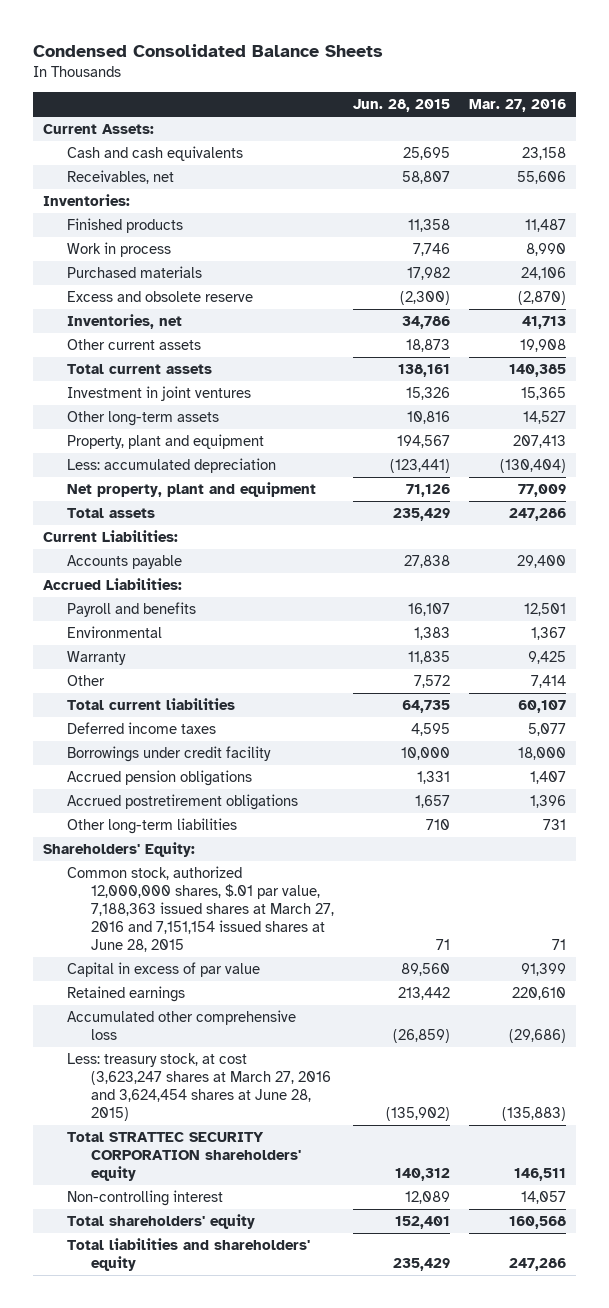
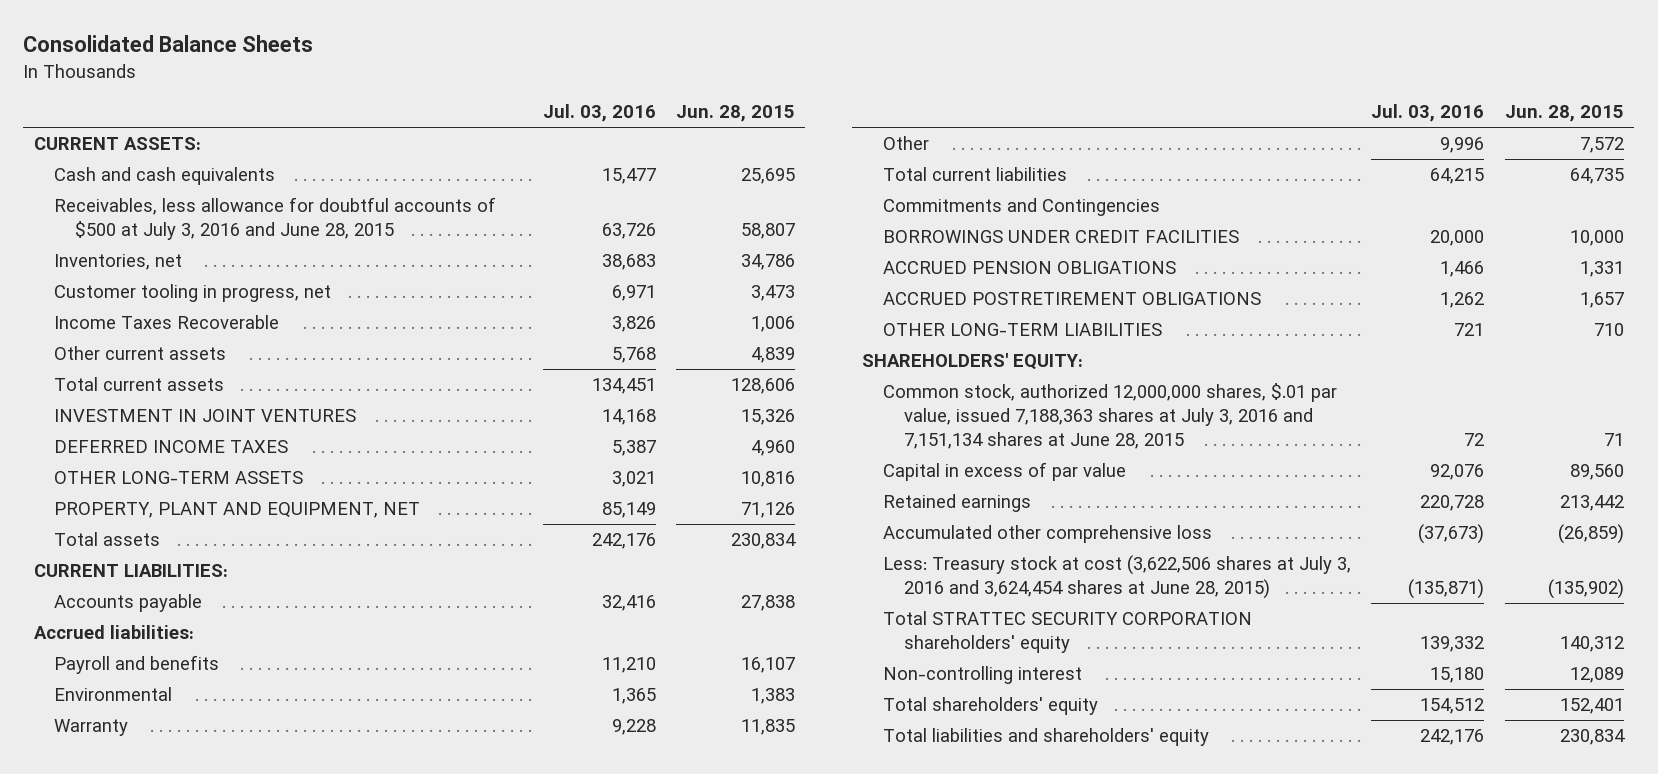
[33,43,384,57] Condensed Consolidated Balance Sheets -> [23,35,314,53] Consolidated Balance Sheets
[469,99,567,113] Mar. 27, 2016 -> none
none -> [542,104,656,123] Jul. 03, 2016
[42,123,154,134] Current Assets: -> [33,137,201,151] CURRENT ASSETS:
[42,193,130,206] Inventories: -> none
[66,217,183,233] Finished products -> none
[66,241,171,257] Work in process -> none
[66,265,202,278] Purchased materials -> none
[66,290,253,302] Excess and obsolete reserve -> none
[66,169,174,184] Receivables, net -> [54,197,497,241] Receivables, less allowance for doubtful accounts of $500 at July 3, 2016 and June 28, 2015
[66,433,264,449] Property, plant and equipment -> none
[66,457,276,473] Less: accumulated depreciation -> none
none -> [54,284,332,303] Customer tooling in progress, net
none -> [54,315,280,330] Income Taxes Recoverable
[406,338,451,352] 18,873 -> [751,347,796,364] 4,839
[398,363,451,377] 138,161 -> [731,378,796,395] 128,606
[66,385,251,401] Investment in joint ventures -> [54,409,357,423] INVESTMENT IN JOINT VENTURES
none -> [54,440,289,454] DEFERRED INCOME TAXES
[66,410,219,426] Other long-term assets -> [54,471,304,485] OTHER LONG-TERM ASSETS
[66,481,316,497] Net property, plant and equipment -> [54,502,421,519] PROPERTY, PLANT AND EQUIPMENT, NET
[393,507,451,521] 235,429 -> [731,533,797,550] 230,834
[42,529,178,542] Current Liabilities: -> [33,564,228,578] CURRENT LIABILITIES:
[42,577,182,590] Accrued Liabilities: -> [33,625,194,640] Accrued liabilities:
[66,721,216,734] Deferred income taxes -> none
none -> [882,198,1160,217] Commitments and Contingencies
[66,745,271,762] Borrowings under credit facility -> [882,230,1239,244] BORROWINGS UNDER CREDIT FACILITIES
[66,769,252,786] Accrued pension obligations -> [882,261,1176,275] ACCRUED PENSION OBLIGATIONS
[66,793,298,810] Accrued postretirement obligations -> [882,292,1261,306] ACCRUED POSTRETIREMENT OBLIGATIONS
[66,817,237,834] Other long-term liabilities -> [882,323,1162,337] OTHER LONG-TERM LIABILITIES
[42,841,195,857] Shareholders' Equity: -> [862,353,1084,371] SHAREHOLDERS' EQUITY:
[66,865,335,953] Common stock, authorized 12,000,000 shares, $.01 par value, 7,188,363 issued shares at March 27, 2016 and 7,151,154 issued shares at June 28, 2015 -> [882,383,1337,450] Common stock, authorized 12,000,000 shares, $.01 par value, issued 7,188,363 shares at July 3, 2016 and 7,151,134 shares at June 28, 2015
[66,1052,332,1122] Less: treasury stock, at cost (3,623,247 shares at March 27, 2016 and 3,624,454 shares at June 28, 2015) -> [882,555,1351,600] Less: Treasury stock at cost (3,622,506 shares at July 3, 2016 and 3,624,454 shares at June 28, 2015)
[393,1258,451,1272] 235,429 -> [1559,729,1625,746] 230,834

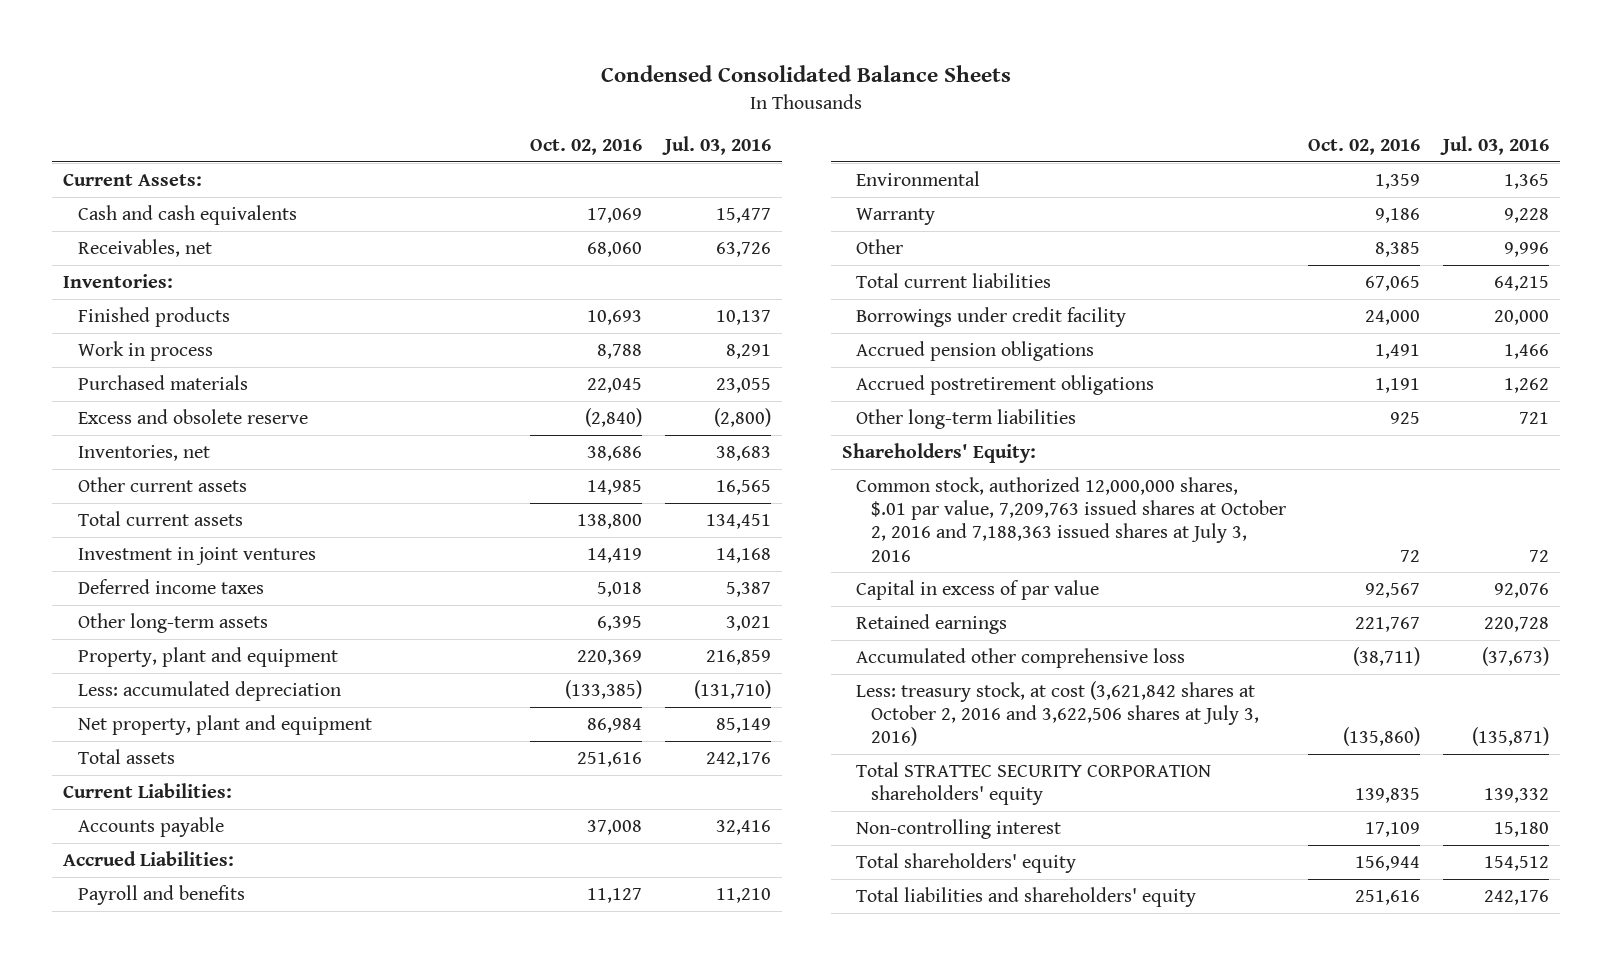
[23,35,314,53] Consolidated Balance Sheets -> [601,65,1012,83] Condensed Consolidated Balance Sheets
[676,105,796,123] Jun. 28, 2015 -> none
none -> [529,139,642,156] Oct. 02, 2016
[33,137,201,151] CURRENT ASSETS: -> [63,172,203,186] Current Assets:
[54,197,497,241] Receivables, less allowance for doubtful accounts of $500 at July 3, 2016 and June 28, 2015 -> [77,238,212,257] Receivables, net
none -> [63,273,174,288] Inventories:
none -> [77,306,230,327] Finished products
none -> [77,340,213,361] Work in process
none -> [77,374,248,390] Purchased materials
none -> [77,408,308,424] Excess and obsolete reserve
[54,284,332,303] Customer tooling in progress, net -> none
[54,315,280,330] Income Taxes Recoverable -> none
[611,347,656,364] 5,768 -> [715,479,771,495] 16,565
[54,409,357,423] INVESTMENT IN JOINT VENTURES -> [77,546,316,565] Investment in joint ventures
[54,440,289,454] DEFERRED INCOME TAXES -> [77,578,264,594] Deferred income taxes
[54,471,304,485] OTHER LONG-TERM ASSETS -> [77,612,268,633] Other long-term assets
none -> [77,646,338,667] Property, plant and equipment
none -> [77,680,341,701] Less: accumulated depreciation
[54,502,421,519] PROPERTY, PLANT AND EQUIPMENT, NET -> [77,714,372,735] Net property, plant and equipment
[33,564,228,578] CURRENT LIABILITIES: -> [63,782,233,798] Current Liabilities:
[33,625,194,640] Accrued liabilities: -> [63,850,235,866] Accrued Liabilities:
[882,198,1160,217] Commitments and Contingencies -> none
[882,230,1239,244] BORROWINGS UNDER CREDIT FACILITIES -> [856,306,1127,327] Borrowings under credit facility
[882,261,1176,275] ACCRUED PENSION OBLIGATIONS -> [856,340,1095,361] Accrued pension obligations
[882,292,1261,306] ACCRUED POSTRETIREMENT OBLIGATIONS -> [856,374,1155,395] Accrued postretirement obligations
[882,323,1162,337] OTHER LONG-TERM LIABILITIES -> [856,408,1077,429] Other long-term liabilities
[862,353,1084,371] SHAREHOLDERS' EQUITY: -> [841,442,1036,463] Shareholders' Equity:
[882,383,1337,450] Common stock, authorized 12,000,000 shares, $.01 par value, issued 7,188,363 shares at July 3, 2016 and 7,151,134 shares at June 28, 2015 -> [856,476,1286,562] Common stock, authorized 12,000,000 shares, $.01 par value, 7,209,763 issued shares at October 2, 2016 and 7,188,363 issued shares at July 3, 2016
[882,555,1351,600] Less: Treasury stock at cost (3,622,506 shares at July 3, 2016 and 3,624,454 shares at June 28, 2015) -> [856,680,1259,747] Less: treasury stock, at cost (3,621,842 shares at October 2, 2016 and 3,622,506 shares at July 3, 2016)

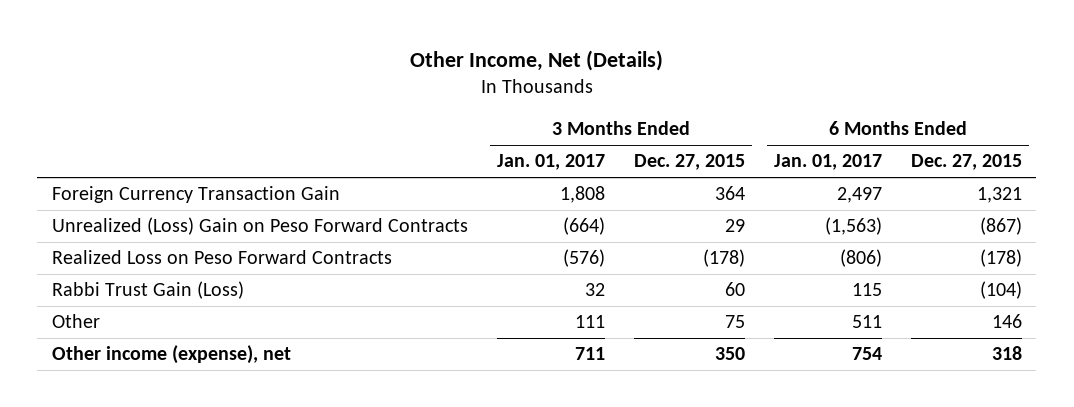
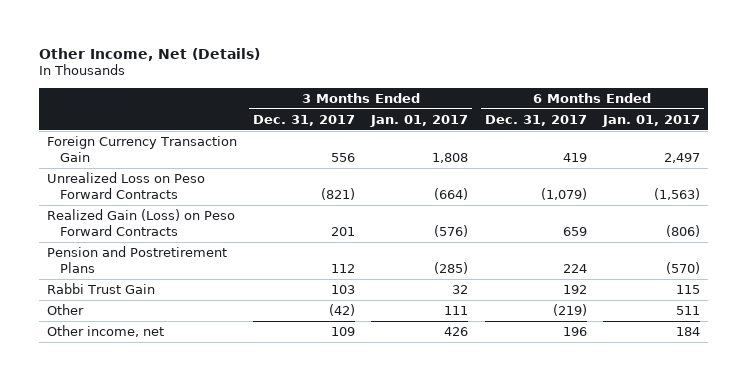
[633,154,745,171] Dec. 27, 2015 -> none
[910,154,1022,171] Dec. 27, 2015 -> none
none -> [253,114,356,126] Dec. 31, 2017
none -> [484,114,587,126] Dec. 31, 2017
[51,217,468,236] Unrealized (Loss) Gain on Peso Forward Contracts -> [47,172,206,199] Unrealized Loss on Peso Forward Contracts
[51,250,392,265] Realized Loss on Peso Forward Contracts -> [47,209,236,236] Realized Gain (Loss) on Peso Forward Contracts
none -> [47,246,228,273] Pension and Postretirement Plans
[51,281,244,300] Rabbi Trust Gain (Loss) -> [47,283,156,295] Rabbi Trust Gain
[51,345,291,365] Other income (expense), net -> [47,325,165,338] Other income, net
[574,347,605,361] 711 -> [444,327,469,337] 426
[851,347,882,361] 754 -> [675,327,700,337] 184

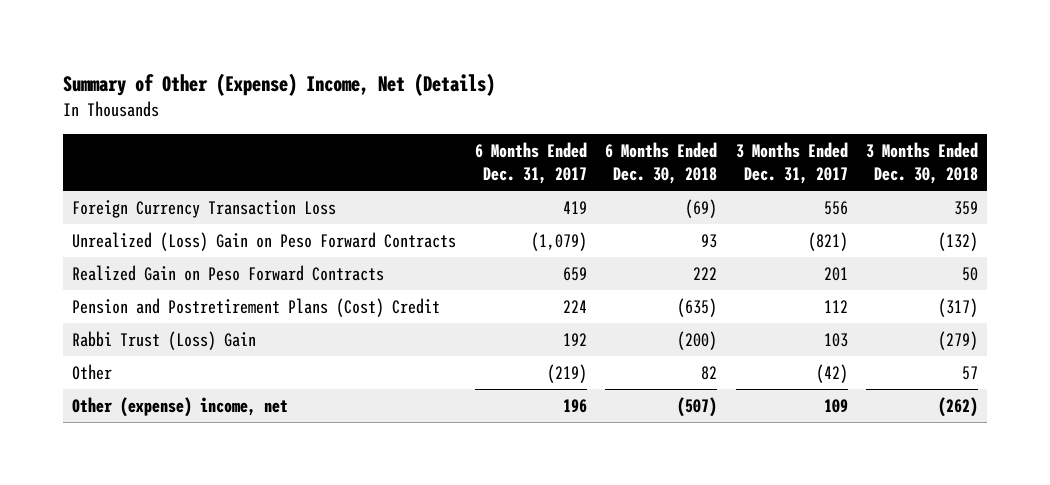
[39,47,261,61] Other Income, Net (Details) -> [62,73,495,97] Summary of Other (Expense) Income, Net (Details)
[370,114,469,127] Jan. 01, 2017 -> none
[601,114,700,127] Jan. 01, 2017 -> none
none -> [605,141,718,185] 6 Months Ended Dec. 30, 2018
none -> [866,141,979,185] 3 Months Ended Dec. 30, 2018
[47,136,238,162] Foreign Currency Transaction Gain -> [72,200,337,219] Foreign Currency Transaction Loss
[47,172,206,199] Unrealized Loss on Peso Forward Contracts -> [72,232,457,252] Unrealized (Loss) Gain on Peso Forward Contracts
[47,209,236,236] Realized Gain (Loss) on Peso Forward Contracts -> [72,265,385,282] Realized Gain on Peso Forward Contracts
[47,246,228,273] Pension and Postretirement Plans -> [72,298,441,318] Pension and Postretirement Plans (Cost) Credit
[47,283,156,295] Rabbi Trust Gain -> [72,331,257,351] Rabbi Trust (Loss) Gain
[47,325,165,338] Other income, net -> [72,397,289,418] Other (expense) income, net

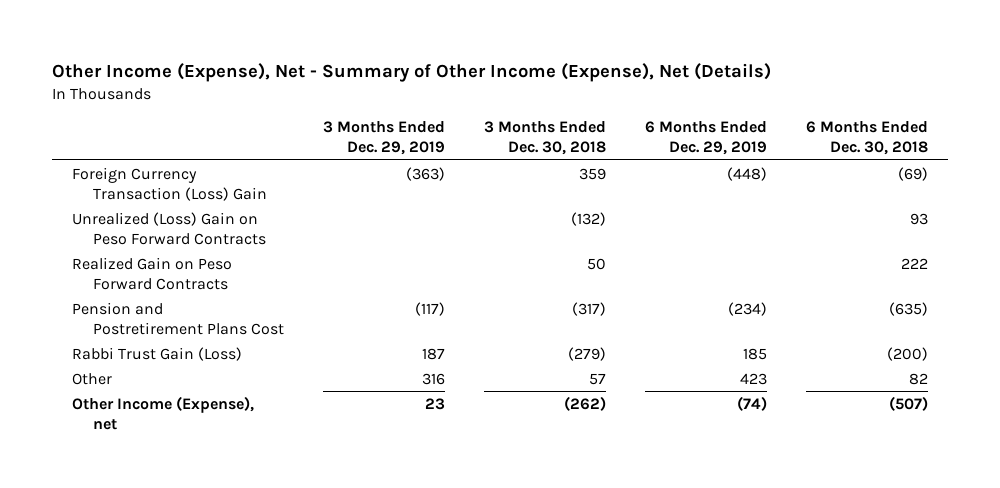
[62,73,495,97] Summary of Other (Expense) Income, Net (Details) -> [52,63,772,83] Other Income (Expense), Net - Summary of Other Income (Expense), Net (Details)
[474,141,587,185] 6 Months Ended Dec. 31, 2017 -> none
[735,141,848,185] 3 Months Ended Dec. 31, 2017 -> none
none -> [323,121,446,156] 3 Months Ended Dec. 29, 2019
none -> [645,121,768,156] 6 Months Ended Dec. 29, 2019
[72,200,337,219] Foreign Currency Transaction Loss -> [71,166,267,201] Foreign Currency Transaction (Loss) Gain
[72,298,441,318] Pension and Postretirement Plans (Cost) Credit -> [71,301,284,335] Pension and Postretirement Plans Cost
[72,331,257,351] Rabbi Trust (Loss) Gain -> [71,346,242,361] Rabbi Trust Gain (Loss)
[72,397,289,418] Other (expense) income, net -> [71,395,254,430] Other Income (Expense), net

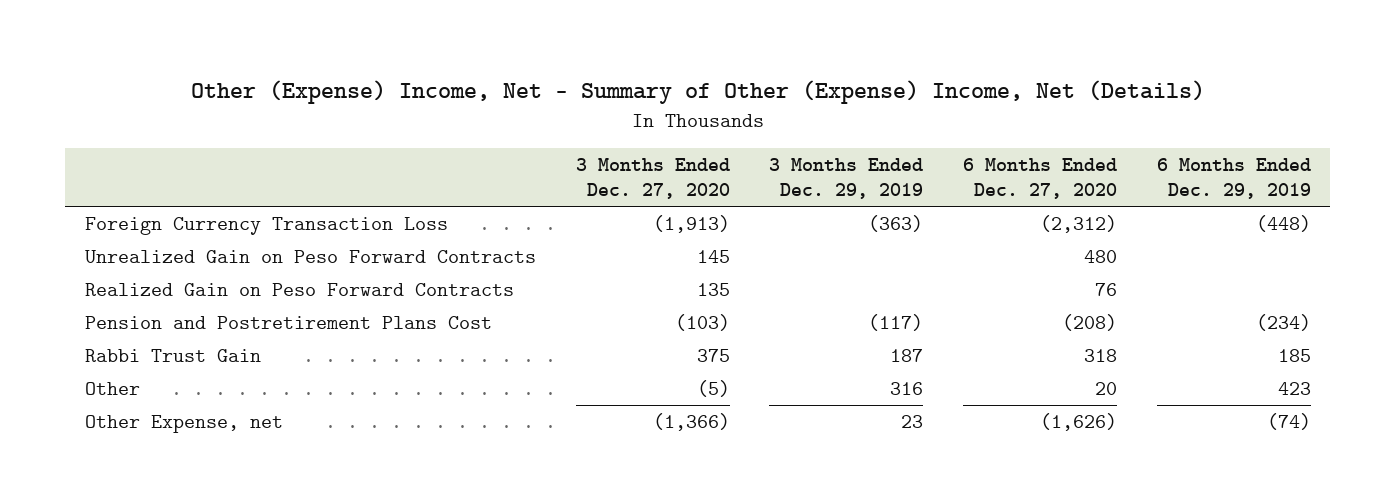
[52,63,772,83] Other Income (Expense), Net - Summary of Other Income (Expense), Net (Details) -> [190,80,1205,105] Other (Expense) Income, Net - Summary of Other (Expense) Income, Net (Details)
[484,121,607,156] 3 Months Ended Dec. 30, 2018 -> none
[806,121,929,156] 6 Months Ended Dec. 30, 2018 -> none
none -> [575,157,730,200] 3 Months Ended Dec. 27, 2020
none -> [962,157,1117,200] 6 Months Ended Dec. 27, 2020
[71,166,267,201] Foreign Currency Transaction (Loss) Gain -> [85,216,449,235] Foreign Currency Transaction Loss
[71,211,266,245] Unrealized (Loss) Gain on Peso Forward Contracts -> [85,249,537,263] Unrealized Gain on Peso Forward Contracts
[71,346,242,361] Rabbi Trust Gain (Loss) -> [85,348,262,362] Rabbi Trust Gain
[71,395,254,430] Other Income (Expense), net -> [85,414,284,433] Other Expense, net

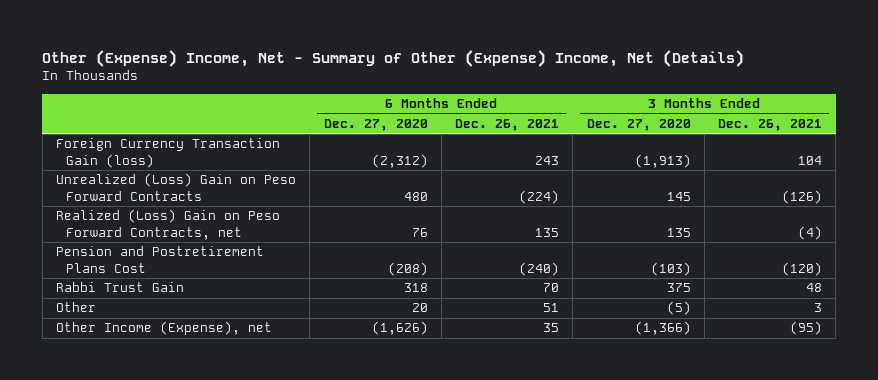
[769,157,924,200] 3 Months Ended Dec. 29, 2019 -> none
[1156,157,1311,200] 6 Months Ended Dec. 29, 2019 -> none
none -> [455,118,560,131] Dec. 26, 2021
none -> [718,118,823,131] Dec. 26, 2021
[85,216,449,235] Foreign Currency Transaction Loss -> [56,138,281,168] Foreign Currency Transaction Gain (loss)
[85,249,537,263] Unrealized Gain on Peso Forward Contracts -> [56,173,297,201] Unrealized (Loss) Gain on Peso Forward Contracts
[85,282,515,296] Realized Gain on Peso Forward Contracts -> [56,209,281,240] Realized (Loss) Gain on Peso Forward Contracts, net
[85,414,284,433] Other Expense, net -> [56,321,273,336] Other Income (Expense), net

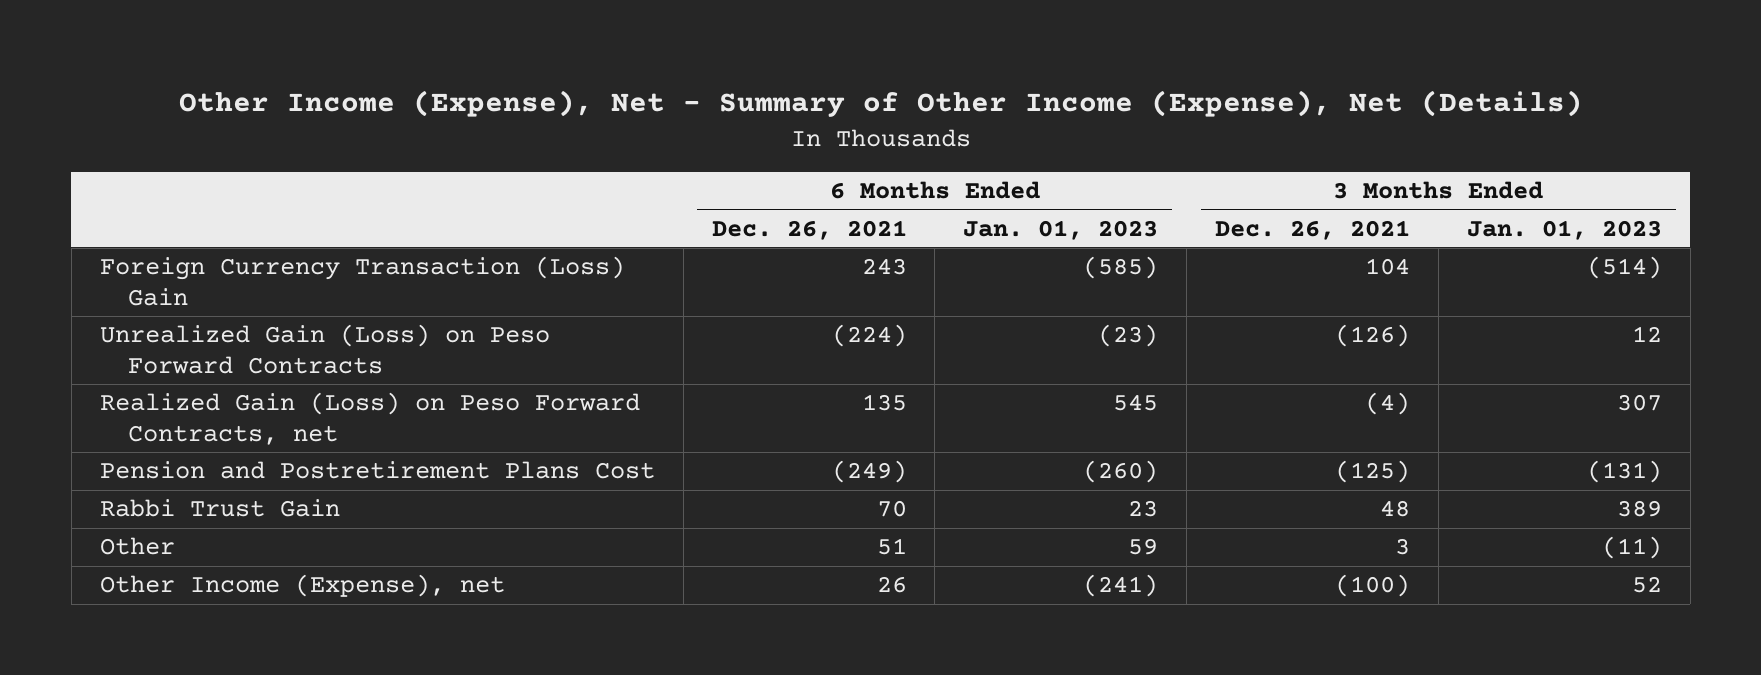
[42,49,745,67] Other (Expense) Income, Net - Summary of Other (Expense) Income, Net (Details) -> [178,90,1583,118] Other Income (Expense), Net - Summary of Other Income (Expense), Net (Details)
[323,118,428,131] Dec. 27, 2020 -> none
[586,118,691,131] Dec. 27, 2020 -> none
none -> [963,219,1159,240] Jan. 01, 2023
none -> [1466,219,1662,240] Jan. 01, 2023
[56,138,281,168] Foreign Currency Transaction Gain (loss) -> [99,256,625,306] Foreign Currency Transaction (Loss) Gain
[56,173,297,201] Unrealized (Loss) Gain on Peso Forward Contracts -> [99,324,550,374] Unrealized Gain (Loss) on Peso Forward Contracts
[56,209,281,240] Realized (Loss) Gain on Peso Forward Contracts, net -> [99,392,640,445] Realized Gain (Loss) on Peso Forward Contracts, net
[519,261,560,276] (240) -> [831,460,907,484] (249)
[782,261,823,276] (120) -> [1334,460,1410,484] (125)
[543,323,560,333] 35 -> [876,576,907,594] 26
[790,321,823,336] (95) -> [1334,574,1410,598] (100)

